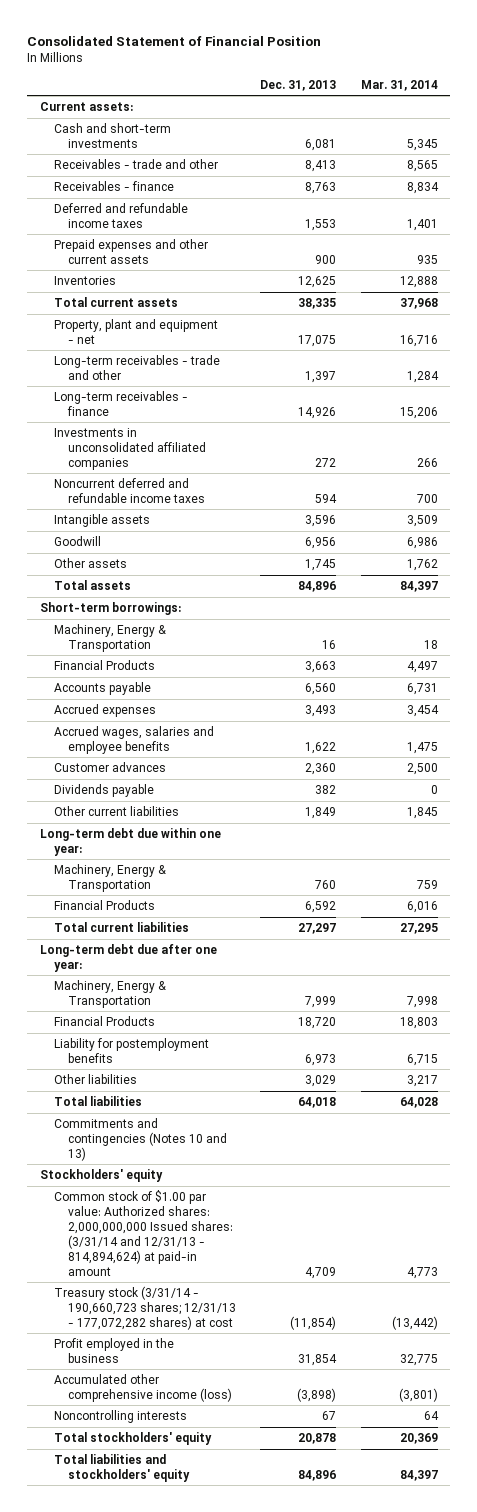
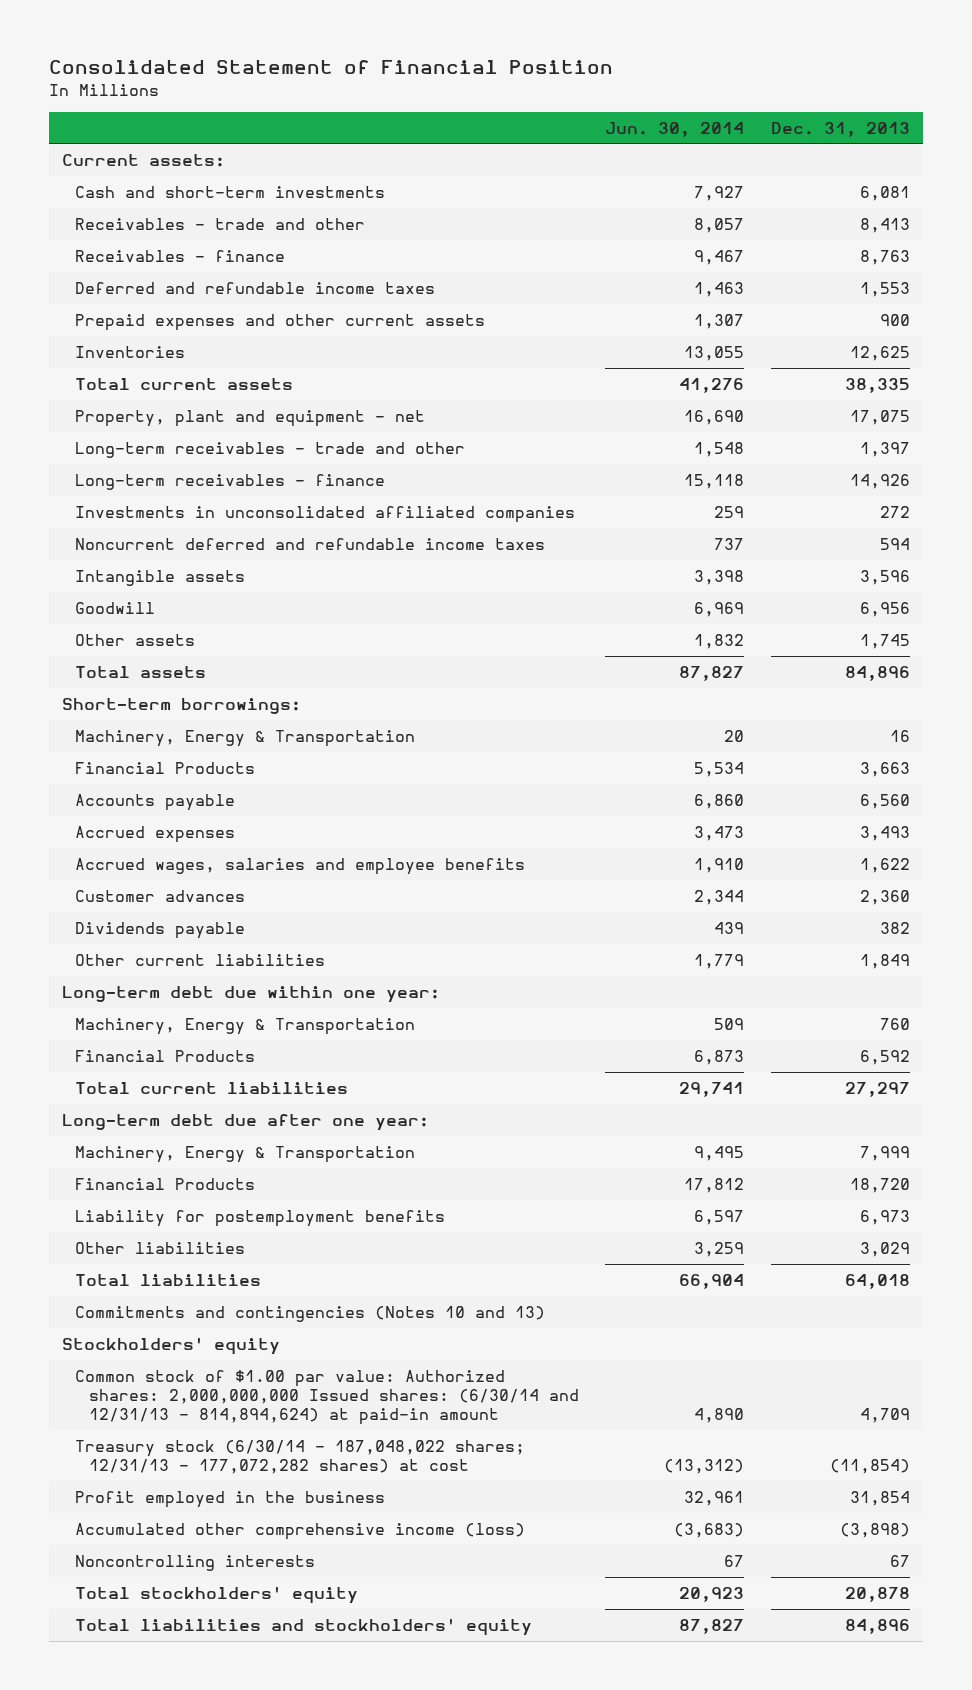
[360,79,438,91] Mar. 31, 2014 -> none
none -> [605,121,745,137] Jun. 30, 2014
[53,1189,233,1276] Common stock of $1.00 par value: Authorized shares: 2,000,000,000 Issued shares: (3/31/14 and 12/31/13 - 814,894,624) at paid-in amount -> [75,1369,579,1426] Common stock of $1.00 par value: Authorized shares: 2,000,000,000 Issued shares: (6/30/14 and 12/31/13 - 814,894,624) at paid-in amount
[53,1285,236,1330] Treasury stock (3/31/14 - 190,660,723 shares; 12/31/13 - 177,072,282 shares) at cost -> [75,1439,526,1475] Treasury stock (6/30/14 - 187,048,022 shares; 12/31/13 - 177,072,282 shares) at cost

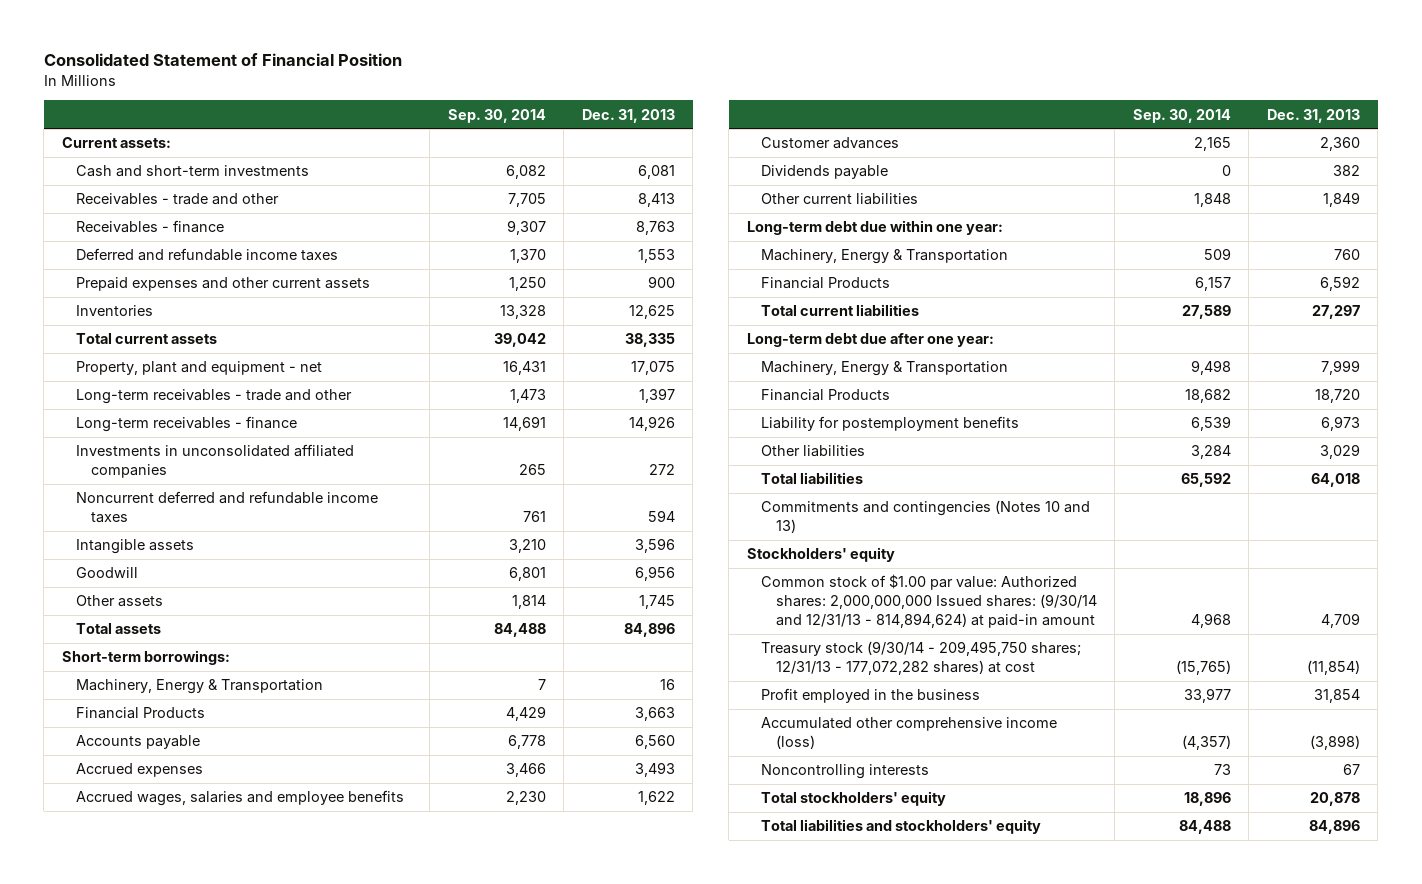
[605,121,745,137] Jun. 30, 2014 -> none
none -> [447,108,546,123] Sep. 30, 2014
[75,1369,579,1426] Common stock of $1.00 par value: Authorized shares: 2,000,000,000 Issued shares: (6/30/14 and 12/31/13 - 814,894,624) at paid-in amount -> [761,574,1097,628] Common stock of $1.00 par value: Authorized shares: 2,000,000,000 Issued shares: (9/30/14 and 12/31/13 - 814,894,624) at paid-in amount
[75,1439,526,1475] Treasury stock (6/30/14 - 187,048,022 shares; 12/31/13 - 177,072,282 shares) at cost -> [761,641,1082,676] Treasury stock (9/30/14 - 209,495,750 shares; 12/31/13 - 177,072,282 shares) at cost

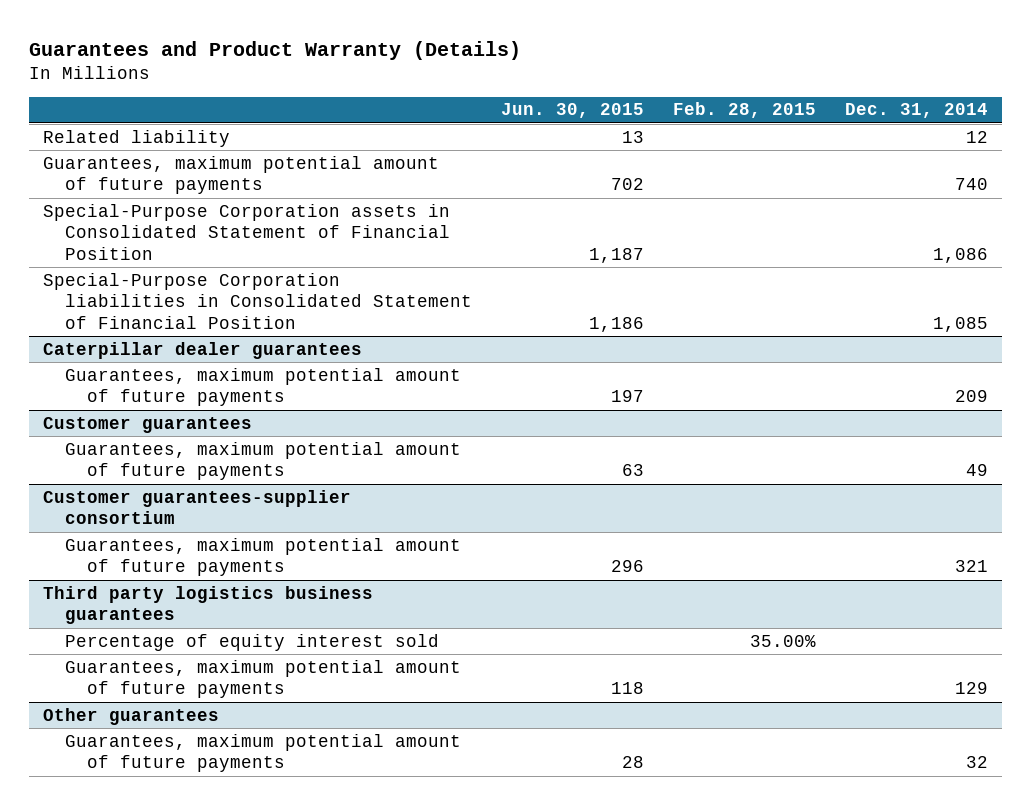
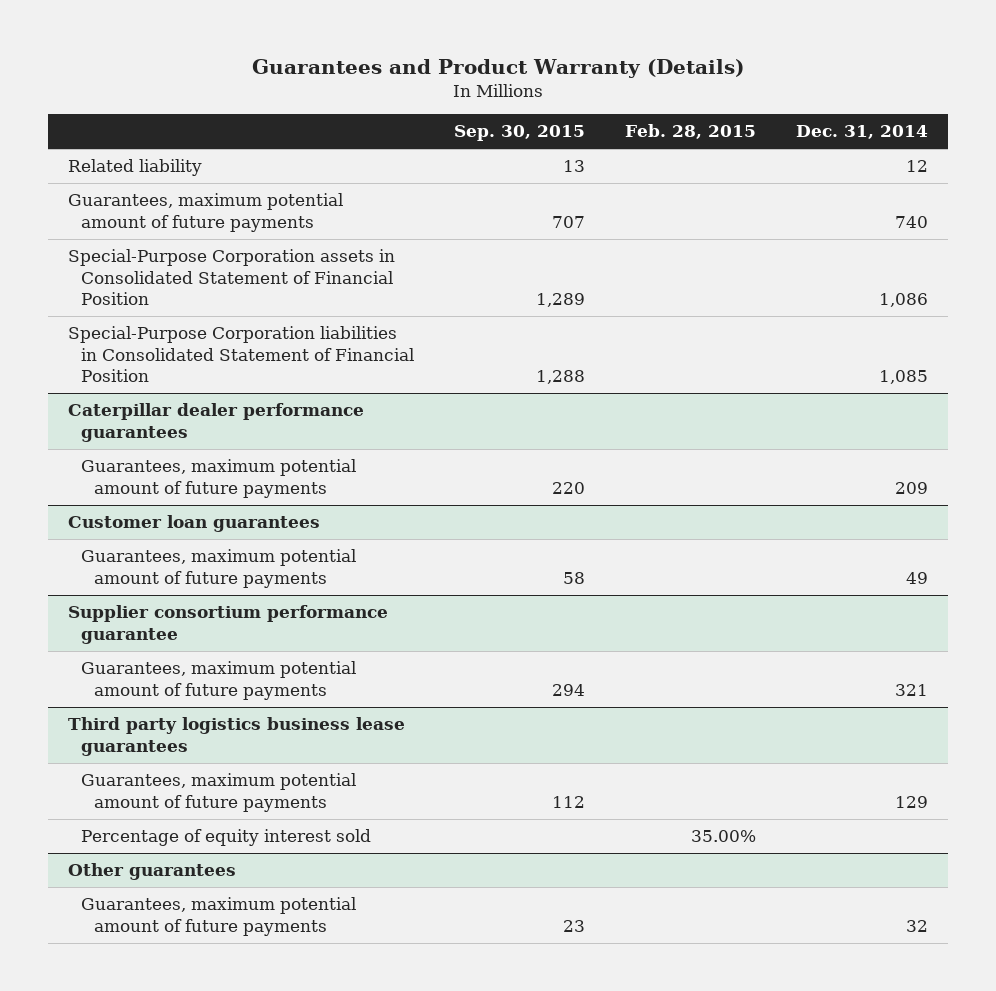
[501,103,645,119] Jun. 30, 2015 -> none
none -> [453,125,585,142] Sep. 30, 2015
[43,341,363,359] Caterpillar dealer guarantees -> [67,403,364,442] Caterpillar dealer performance guarantees
[43,416,253,433] Customer guarantees -> [67,515,320,533] Customer loan guarantees
[43,489,352,525] Customer guarantees-supplier consortium -> [67,605,388,644] Supplier consortium performance guarantee
[65,633,440,651] Percentage of equity interest sold -> none
[43,585,374,625] Third party logistics business guarantees -> [67,717,405,756] Third party logistics business lease guarantees
none -> [80,829,371,847] Percentage of equity interest sold

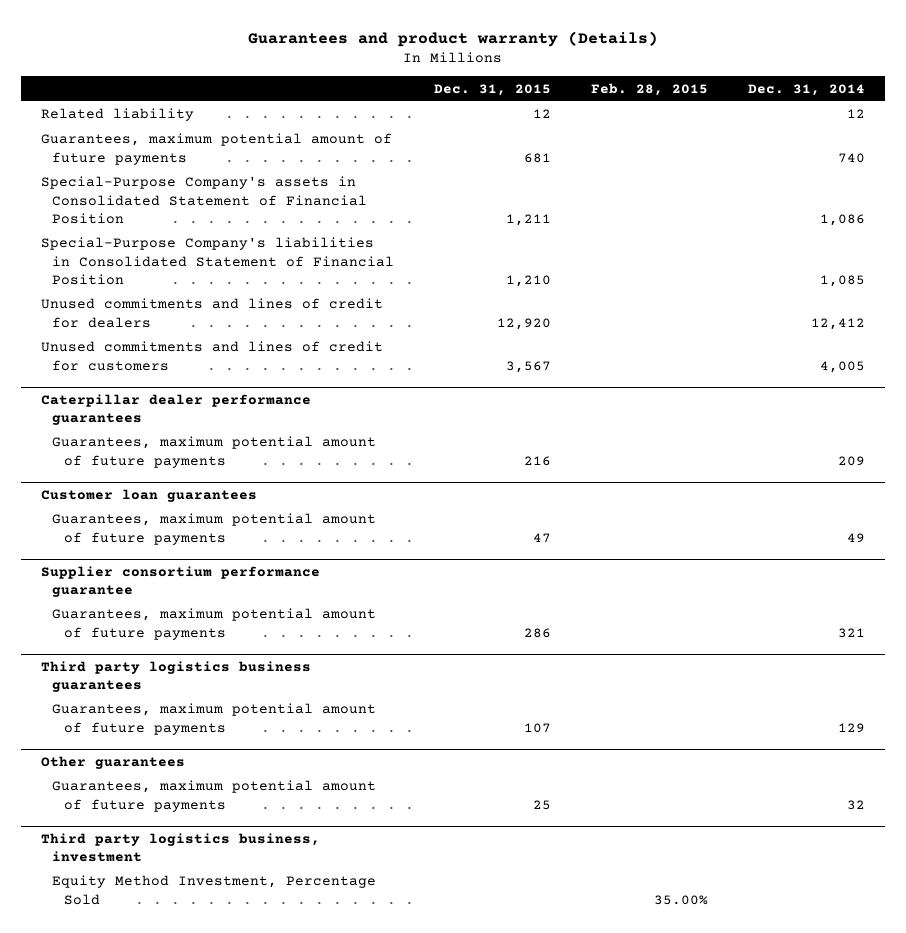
[252,58,745,78] Guarantees and Product Warranty (Details) -> [247,30,658,47] Guarantees and product warranty (Details)
[453,125,585,142] Sep. 30, 2015 -> none
none -> [434,83,552,96] Dec. 31, 2015
[67,249,395,305] Special-Purpose Corporation assets in Consolidated Statement of Financial Position -> [40,176,368,224] Special-Purpose Company's assets in Consolidated Statement of Financial Position
[67,326,414,382] Special-Purpose Corporation liabilities in Consolidated Statement of Financial Position -> [40,237,395,285] Special-Purpose Company's liabilities in Consolidated Statement of Financial Position
none -> [40,298,383,328] Unused commitments and lines of credit for dealers
none -> [40,341,383,371] Unused commitments and lines of credit for customers
[67,717,405,756] Third party logistics business lease guarantees -> [40,660,311,692] Third party logistics business guarantees
[80,829,371,847] Percentage of equity interest sold -> none
none -> [40,832,320,862] Third party logistics business, investment
none -> [52,875,377,905] Equity Method Investment, Percentage Sold

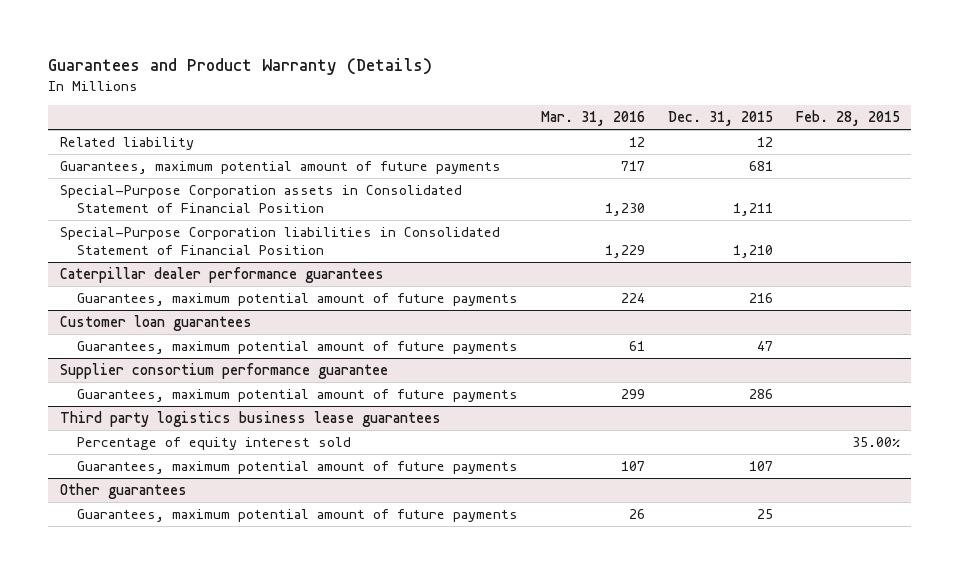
[247,30,658,47] Guarantees and product warranty (Details) -> [48,57,433,75] Guarantees and Product Warranty (Details)
[748,83,866,96] Dec. 31, 2014 -> none
none -> [540,111,645,127] Mar. 31, 2016
[40,298,383,328] Unused commitments and lines of credit for dealers -> none
[40,341,383,371] Unused commitments and lines of credit for customers -> none
[40,176,368,224] Special-Purpose Company's assets in Consolidated Statement of Financial Position -> [59,185,462,214] Special-Purpose Corporation assets in Consolidated Statement of Financial Position
[40,237,395,285] Special-Purpose Company's liabilities in Consolidated Statement of Financial Position -> [59,227,500,256] Special-Purpose Corporation liabilities in Consolidated Statement of Financial Position
[40,660,311,692] Third party logistics business guarantees -> [59,411,441,428] Third party logistics business lease guarantees
none -> [76,437,351,451] Percentage of equity interest sold
[40,832,320,862] Third party logistics business, investment -> none
[52,875,377,905] Equity Method Investment, Percentage Sold -> none

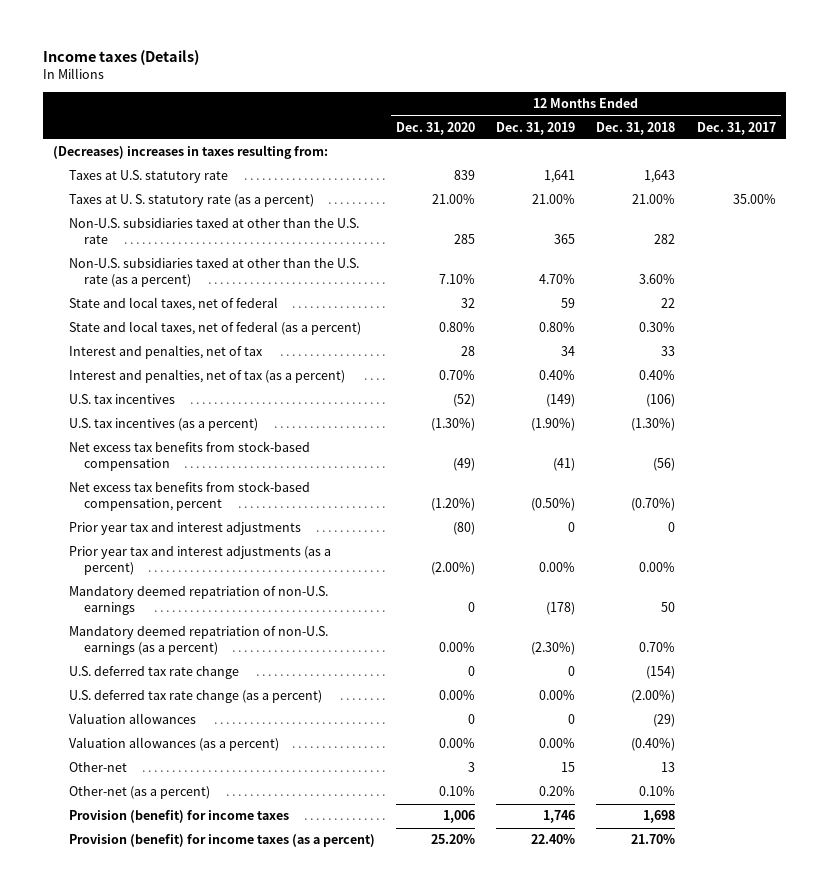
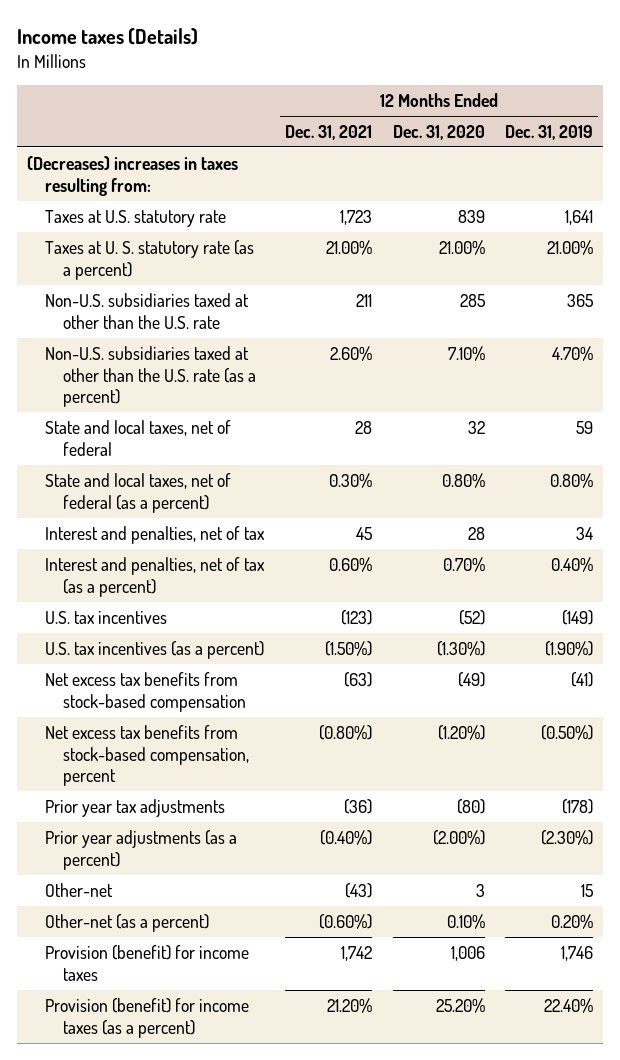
[596,121,676,135] Dec. 31, 2018 -> none
[696,121,776,135] Dec. 31, 2017 -> none
none -> [284,124,372,140] Dec. 31, 2021
[68,586,328,616] Mandatory deemed repatriation of non-U.S. earnings -> none
[68,626,328,656] Mandatory deemed repatriation of non-U.S. earnings (as a percent) -> none
[68,666,239,680] U.S. deferred tax rate change -> none
[68,690,322,704] U.S. deferred tax rate change (as a percent) -> none
[68,713,196,725] Valuation allowances -> none
[68,737,279,752] Valuation allowances (as a percent) -> none
[68,522,301,536] Prior year tax and interest adjustments -> [45,798,226,817] Prior year tax adjustments
[568,522,576,533] 0 -> [562,798,594,814] (178)
[68,546,331,576] Prior year tax and interest adjustments (as a percent) -> [45,829,238,870] Prior year adjustments (as a percent)
[539,562,576,573] 0.00% -> [541,829,594,845] (2.30%)

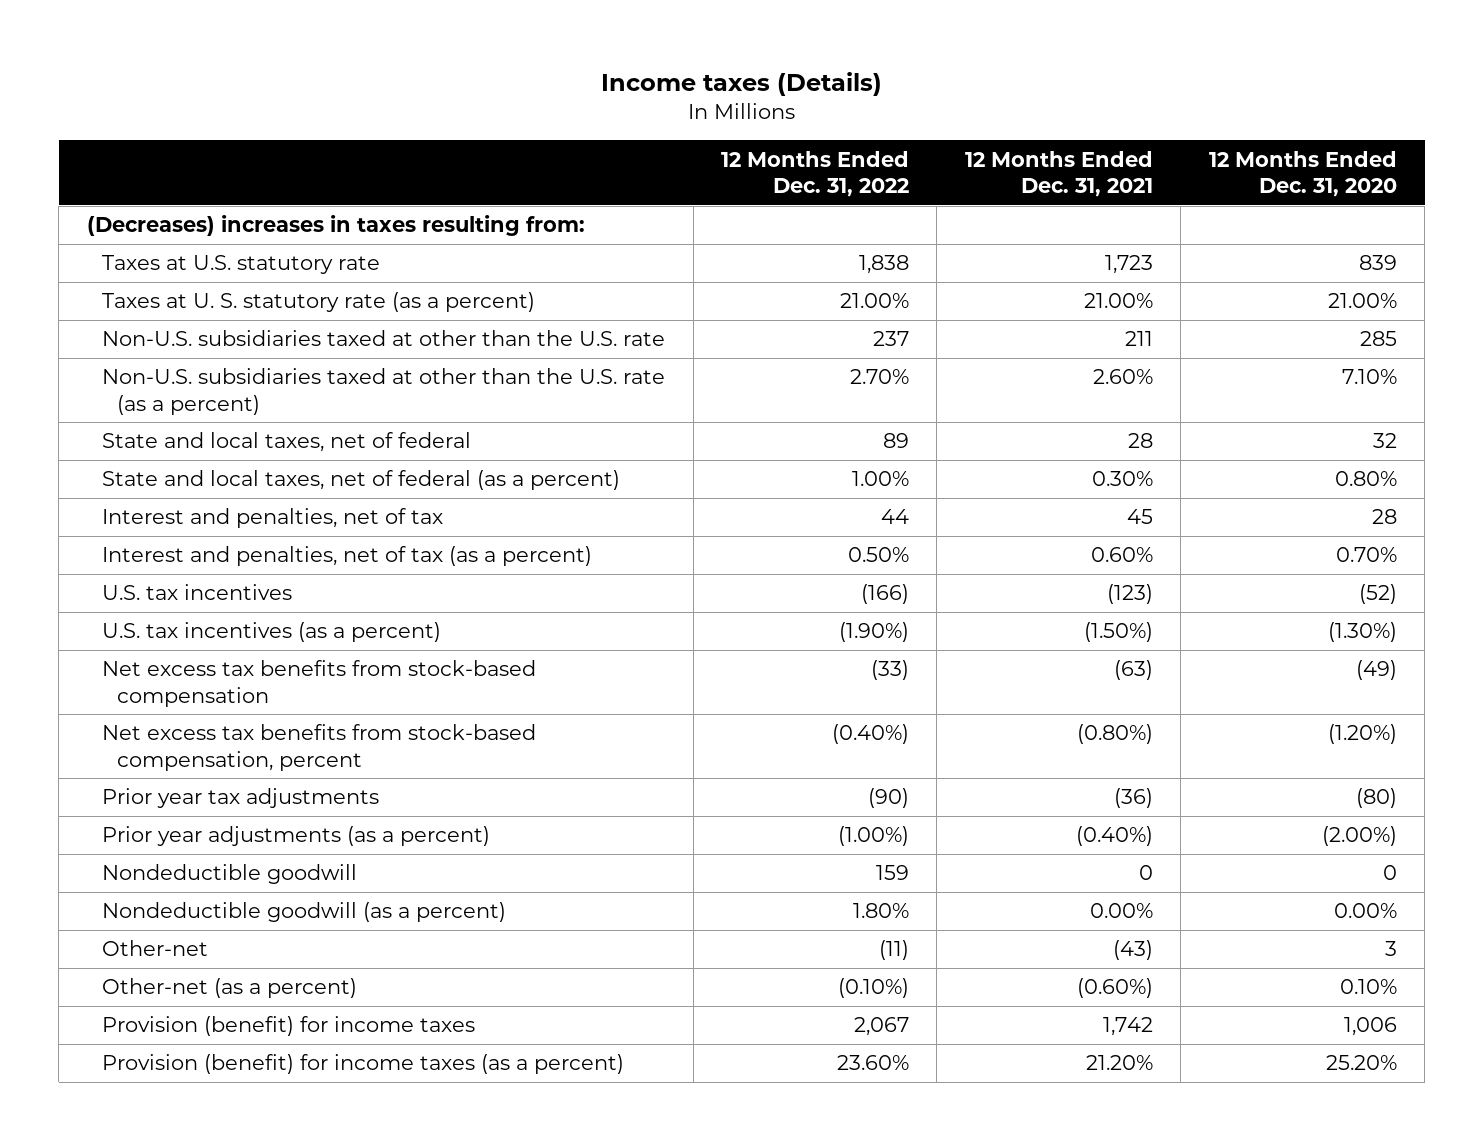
[505,124,594,140] Dec. 31, 2019 -> none
none -> [720,150,909,197] 12 Months Ended Dec. 31, 2022
none -> [102,864,358,885] Nondeductible goodwill
none -> [102,902,507,923] Nondeductible goodwill (as a percent)

